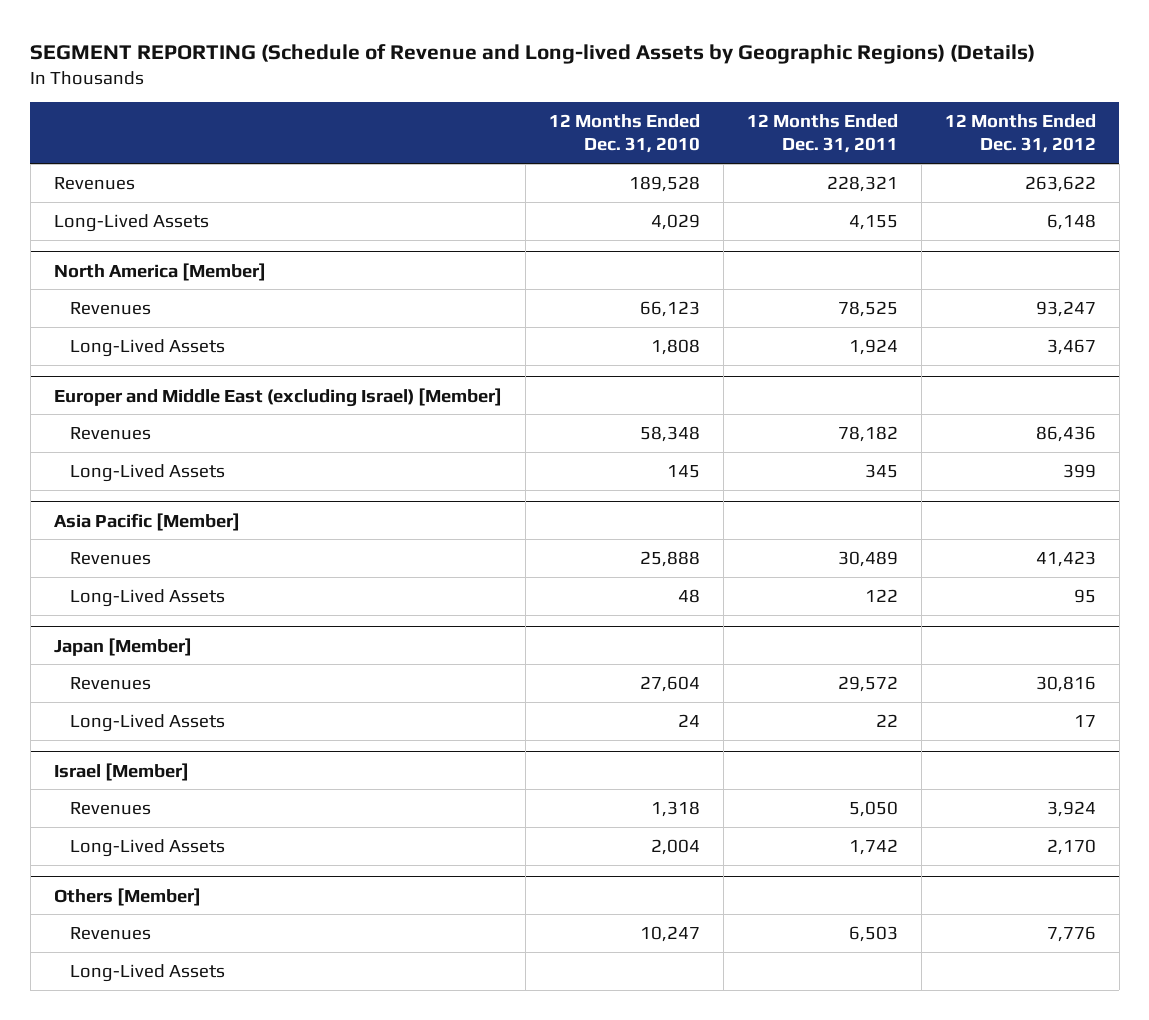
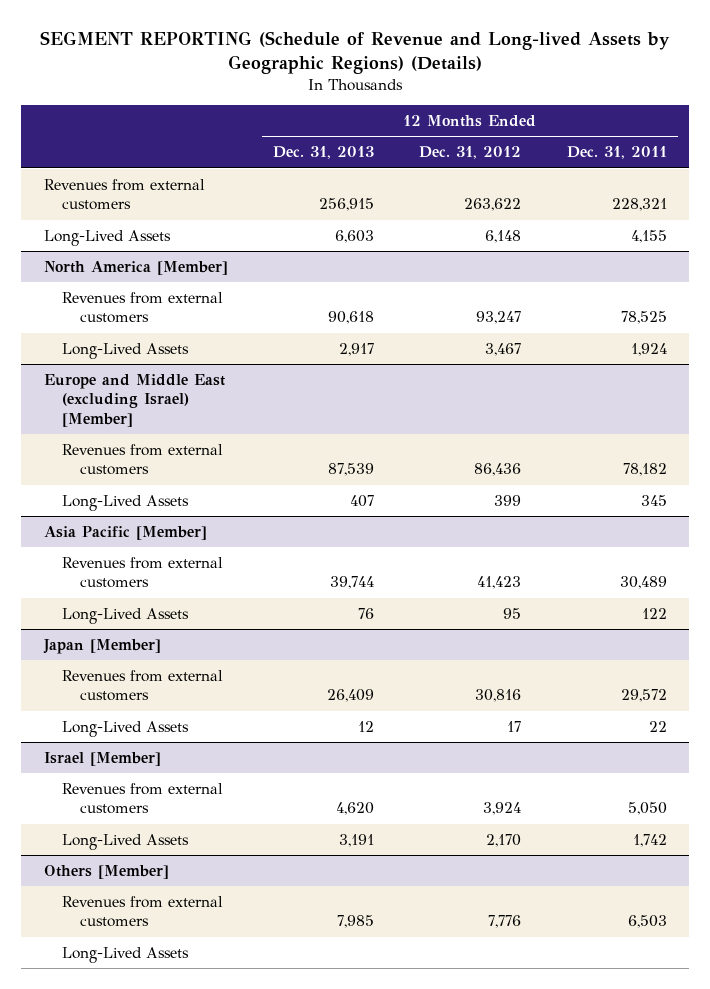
[548,114,700,154] 12 Months Ended Dec. 31, 2010 -> none
none -> [273,146,375,160] Dec. 31, 2013
[53,176,135,190] Revenues -> [43,178,205,211] Revenues from external customers
[70,301,152,315] Revenues -> [61,291,223,324] Revenues from external customers
[53,387,502,407] Europer and Middle East (excluding Israel) [Member] -> [43,373,225,427] Europe and Middle East (excluding Israel) [Member]
[70,426,152,440] Revenues -> [61,443,223,476] Revenues from external customers
[70,551,152,565] Revenues -> [61,556,223,589] Revenues from external customers
[70,676,152,690] Revenues -> [61,669,223,702] Revenues from external customers
[70,801,152,815] Revenues -> [61,782,223,815] Revenues from external customers
[70,926,152,940] Revenues -> [61,895,223,928] Revenues from external customers

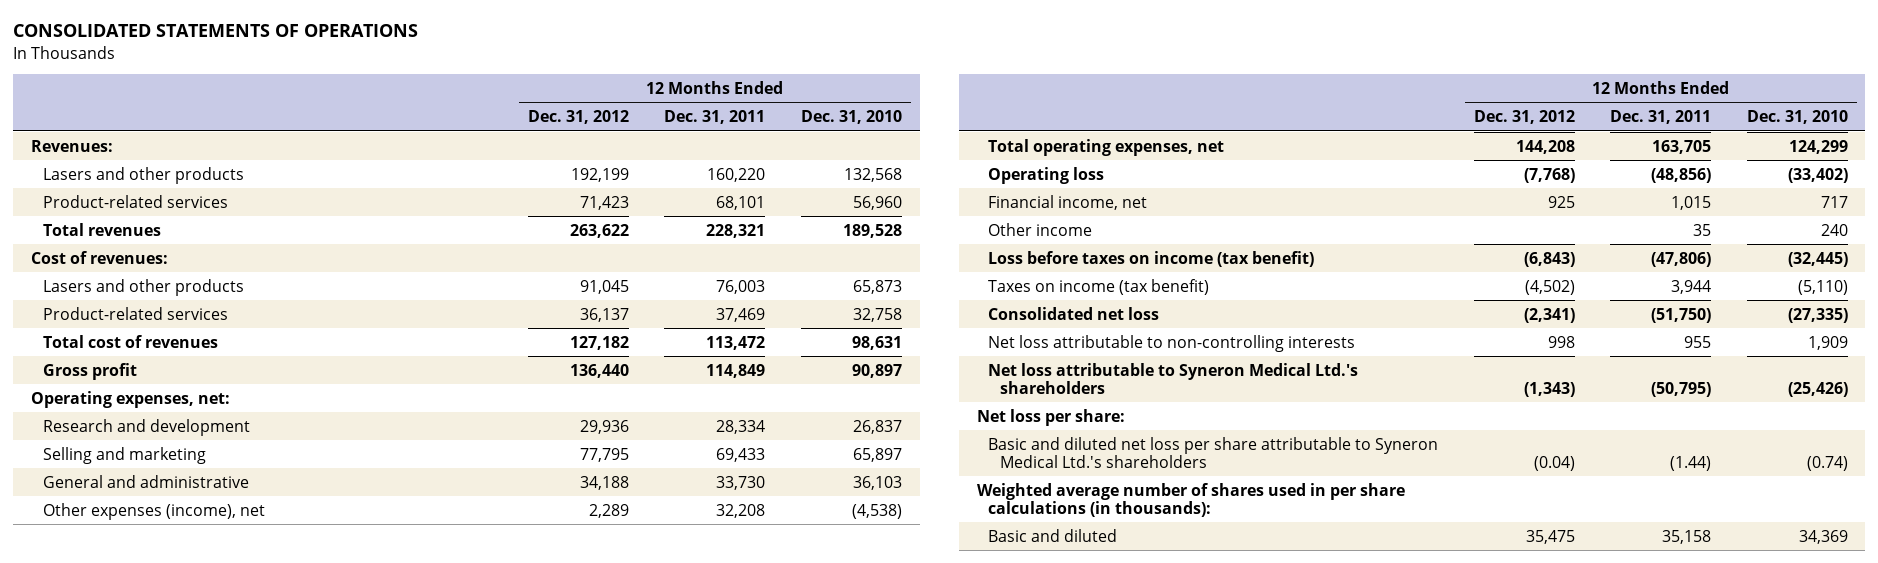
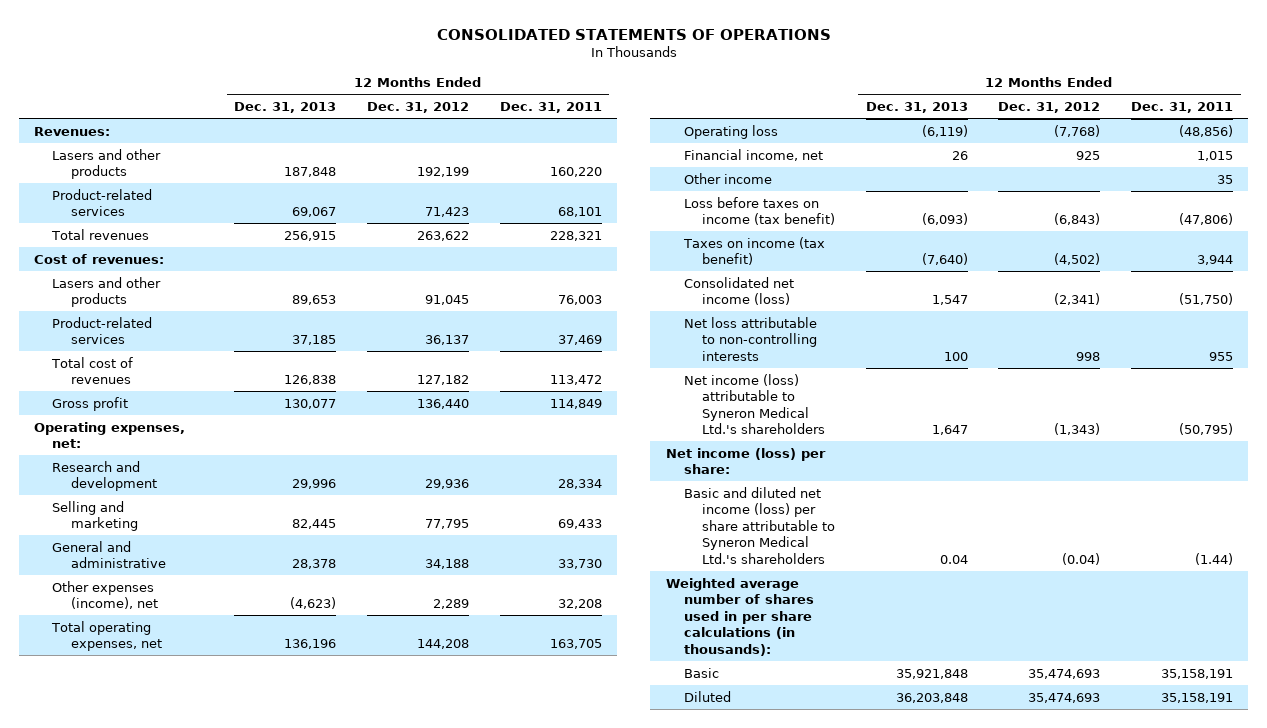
[800,110,902,125] Dec. 31, 2010 -> none
none -> [234,102,337,114] Dec. 31, 2013
[988,306,1160,320] Consolidated net loss -> [683,276,794,306] Consolidated net income (loss)
[988,362,1359,394] Net loss attributable to Syneron Medical Ltd.'s shareholders -> [683,373,825,435] Net income (loss) attributable to Syneron Medical Ltd.'s shareholders
[976,408,1125,426] Net loss per share: -> [665,447,826,475] Net income (loss) per share:
[988,436,1439,468] Basic and diluted net loss per share attributable to Syneron Medical Ltd.'s shareholders -> [683,486,835,564] Basic and diluted net income (loss) per share attributable to Syneron Medical Ltd.'s shareholders
[988,528,1118,542] Basic and diluted -> none
none -> [683,667,719,678] Basic
none -> [683,690,731,702] Diluted

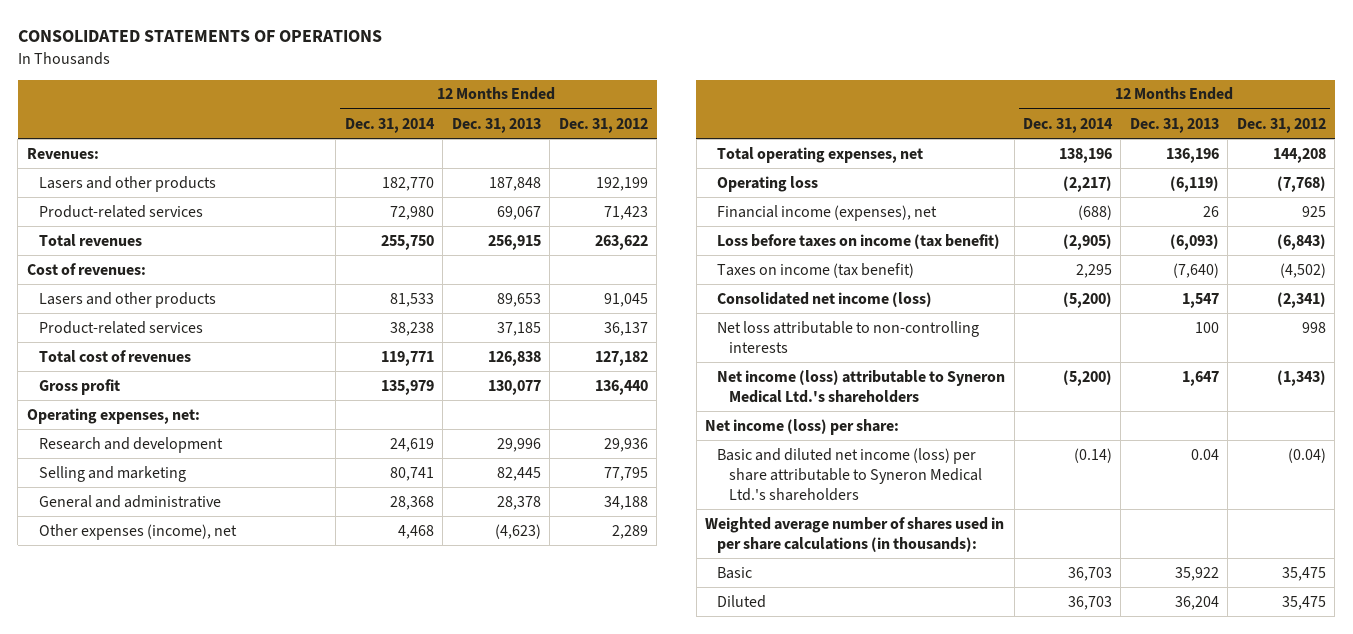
[499,102,602,114] Dec. 31, 2011 -> none
none -> [344,117,435,133] Dec. 31, 2014
[683,172,772,184] Other income -> none
[683,148,823,161] Financial income, net -> [717,204,938,221] Financial income (expenses), net
[895,668,968,679] 35,921,848 -> [1174,566,1219,581] 35,922
[1028,668,1101,679] 35,474,693 -> [1281,566,1326,581] 35,475
[895,692,968,703] 36,203,848 -> [1174,595,1219,610] 36,204
[1028,692,1101,703] 35,474,693 -> [1281,595,1326,610] 35,475

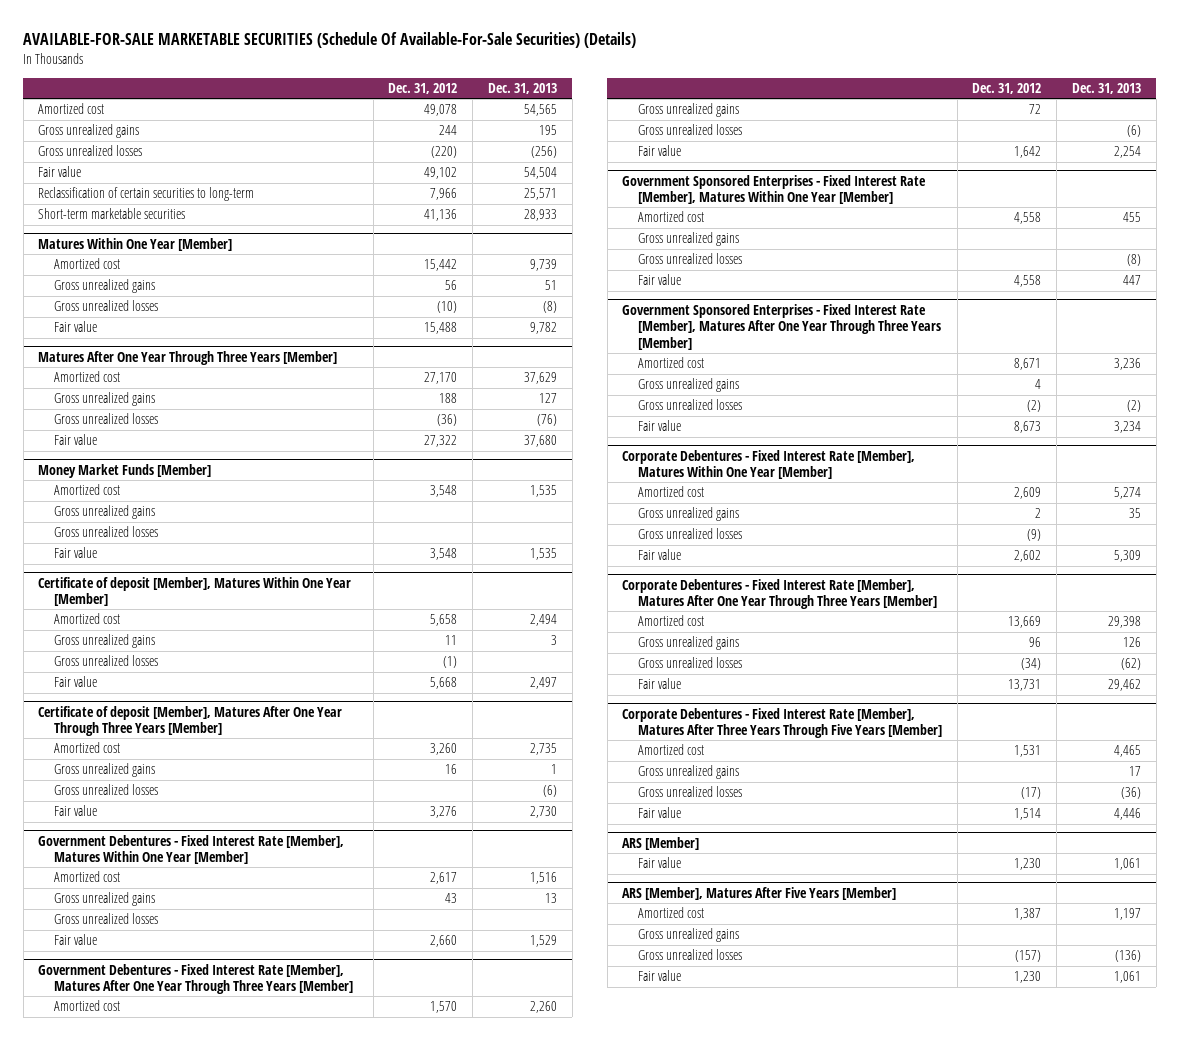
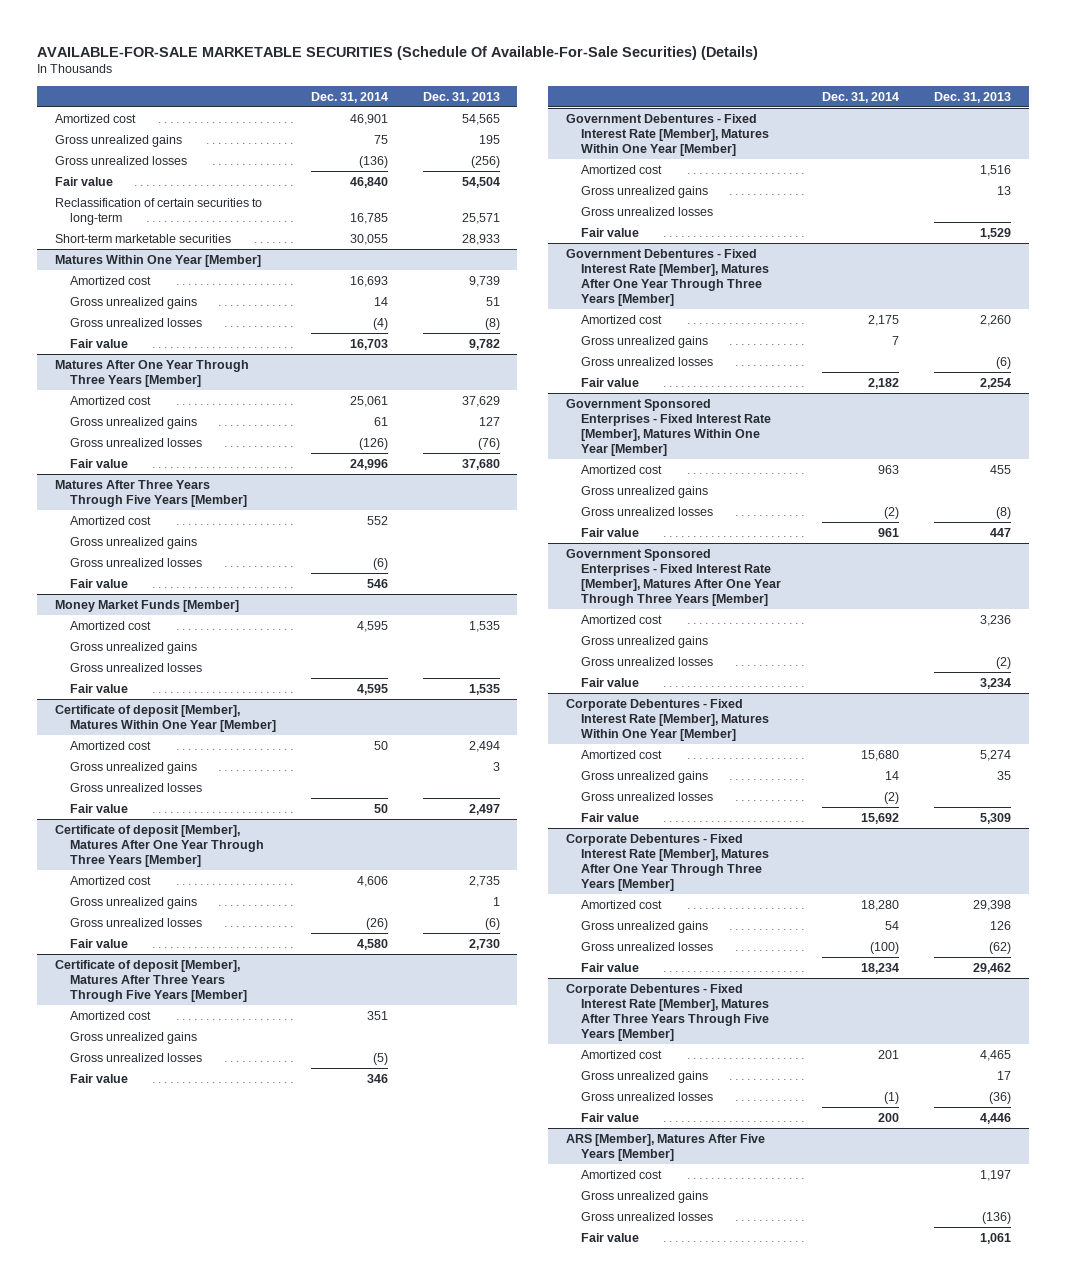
[388,82,458,94] Dec. 31, 2012 -> none
none -> [310,91,388,103] Dec. 31, 2014
none -> [54,479,247,507] Matures After Three Years Through Five Years [Member]
none -> [69,515,151,525] Amortized cost
none -> [69,536,197,549] Gross unrealized gains
none -> [69,557,202,567] Gross unrealized losses
none -> [69,578,128,588] Fair value
none -> [54,959,247,1002] Certificate of deposit [Member], Matures After Three Years Through Five Years [Member]
none -> [69,1010,151,1020] Amortized cost
none -> [69,1031,197,1044] Gross unrealized gains
none -> [69,1052,202,1062] Gross unrealized losses
none -> [69,1073,128,1083] Fair value
[622,836,700,850] ARS [Member] -> none
[637,857,681,869] Fair value -> none

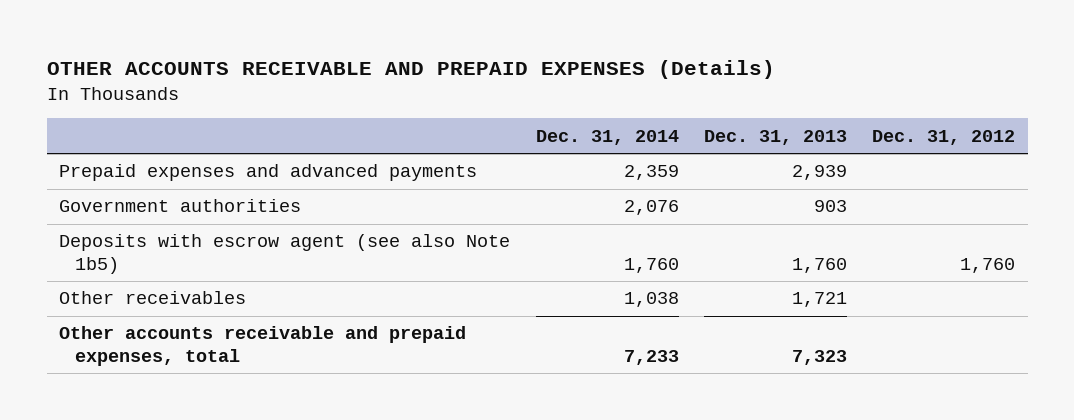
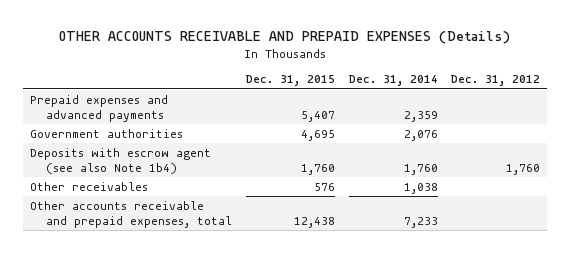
[703,129,847,145] Dec. 31, 2013 -> none
none -> [245,75,335,87] Dec. 31, 2015
[59,234,511,274] Deposits with escrow agent (see also Note 1b5) -> [29,147,211,174] Deposits with escrow agent (see also Note 1b4)

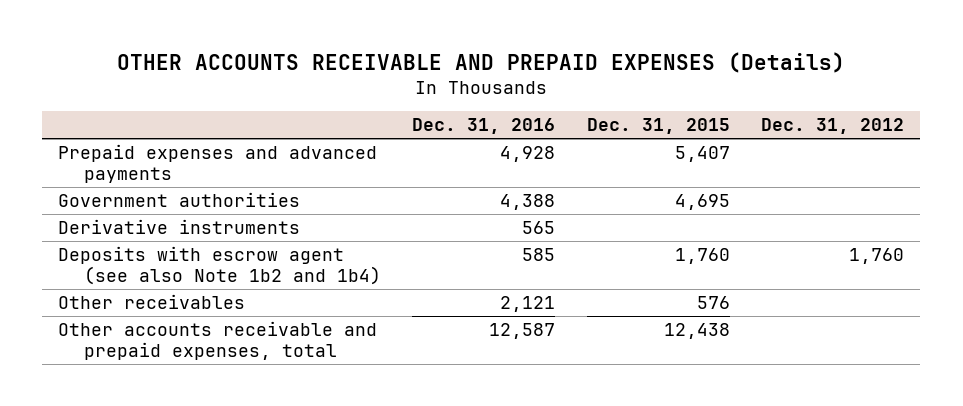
[348,75,438,87] Dec. 31, 2014 -> none
none -> [412,118,556,135] Dec. 31, 2016
none -> [58,219,301,235] Derivative instruments
[29,147,211,174] Deposits with escrow agent (see also Note 1b4) -> [58,246,381,285] Deposits with escrow agent (see also Note 1b2 and 1b4)

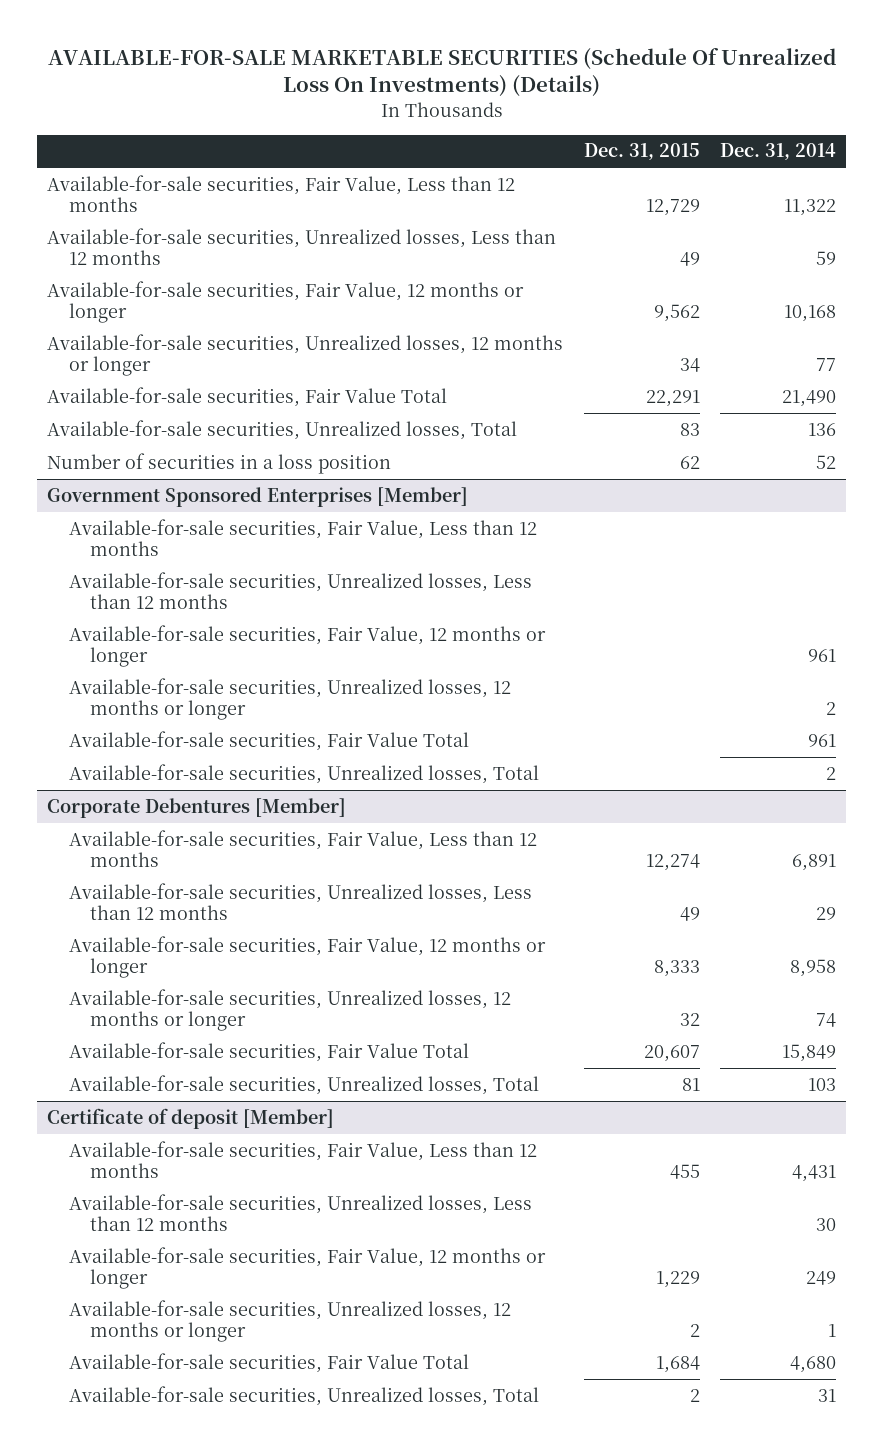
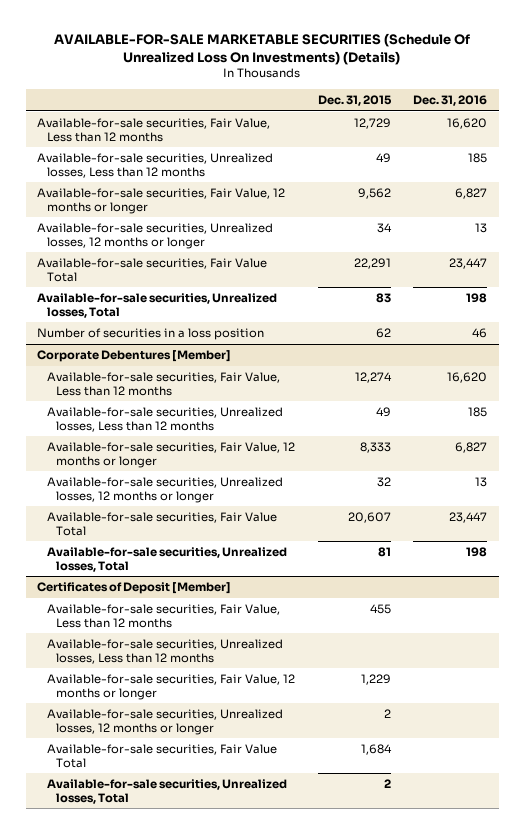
[720,143,837,161] Dec. 31, 2014 -> none
none -> [413,94,488,106] Dec. 31, 2016
[47,486,469,507] Government Sponsored Enterprises [Member] -> none
[68,518,537,556] Available-for-sale securities, Fair Value, Less than 12 months -> none
[68,571,532,609] Available-for-sale securities, Unrealized losses, Less than 12 months -> none
[68,624,546,667] Available-for-sale securities, Fair Value, 12 months or longer -> none
[68,677,511,720] Available-for-sale securities, Unrealized losses, 12 months or longer -> none
[68,730,469,751] Available-for-sale securities, Fair Value Total -> none
[68,763,539,784] Available-for-sale securities, Unrealized losses, Total -> none
[47,1107,335,1129] Certificate of deposit [Member] -> [37,582,232,595] Certificates of Deposit [Member]

